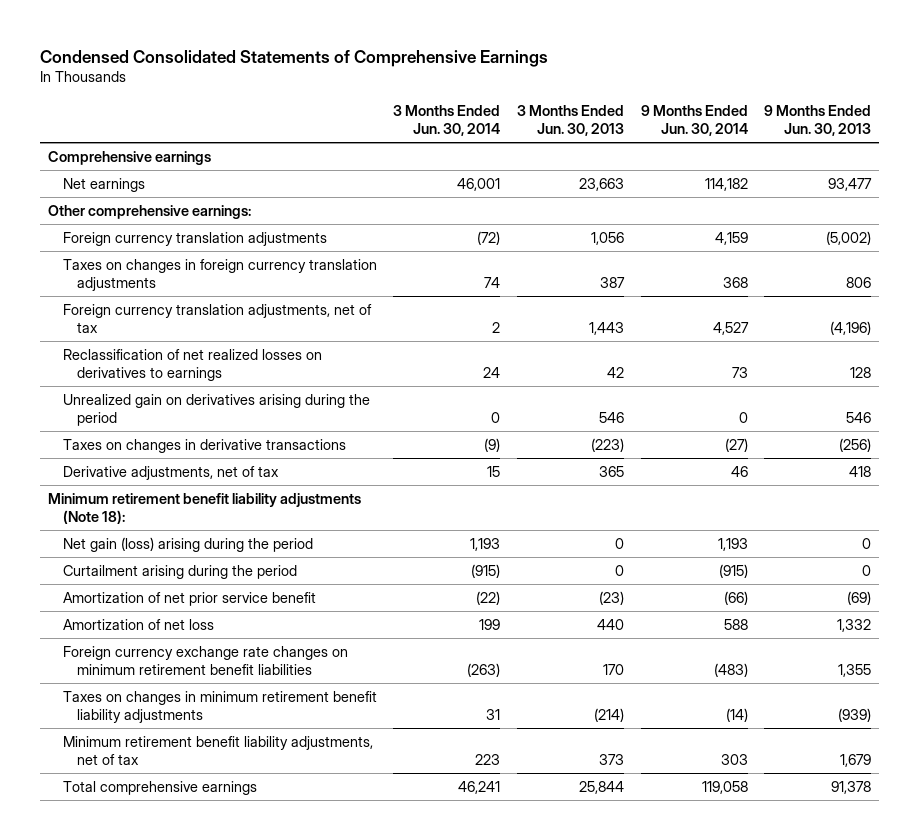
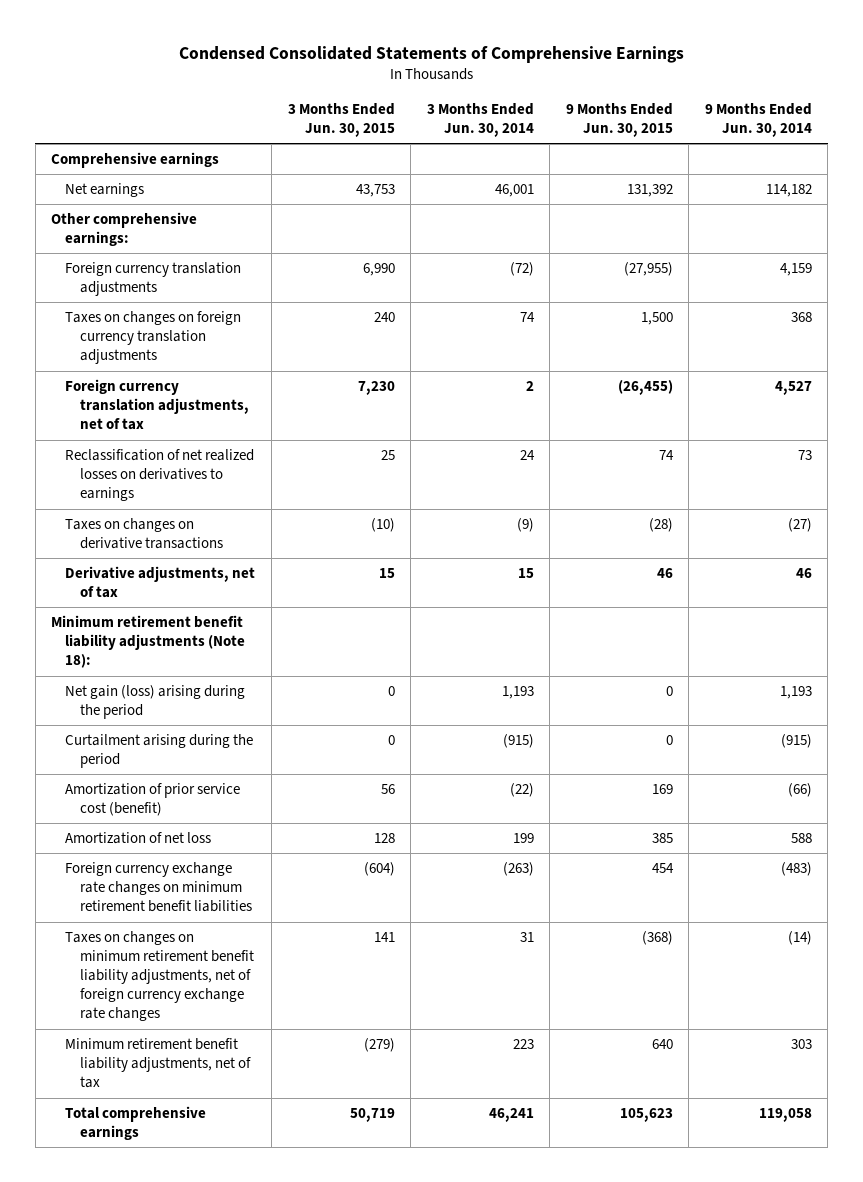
[516,105,624,136] 3 Months Ended Jun. 30, 2013 -> none
[764,105,872,136] 9 Months Ended Jun. 30, 2013 -> none
none -> [287,103,395,138] 3 Months Ended Jun. 30, 2015
none -> [565,103,673,138] 9 Months Ended Jun. 30, 2015
[62,258,377,291] Taxes on changes in foreign currency translation adjustments -> [65,311,242,365] Taxes on changes on foreign currency translation adjustments
[62,393,370,426] Unrealized gain on derivatives arising during the period -> none
[62,438,346,453] Taxes on changes in derivative transactions -> [65,518,223,550] Taxes on changes on derivative transactions
[62,591,316,606] Amortization of net prior service benefit -> [65,783,241,817] Amortization of prior service cost (benefit)
[62,690,377,723] Taxes on changes in minimum retirement benefit liability adjustments -> [65,931,254,1022] Taxes on changes on minimum retirement benefit liability adjustments, net of foreign currency exchange rate changes

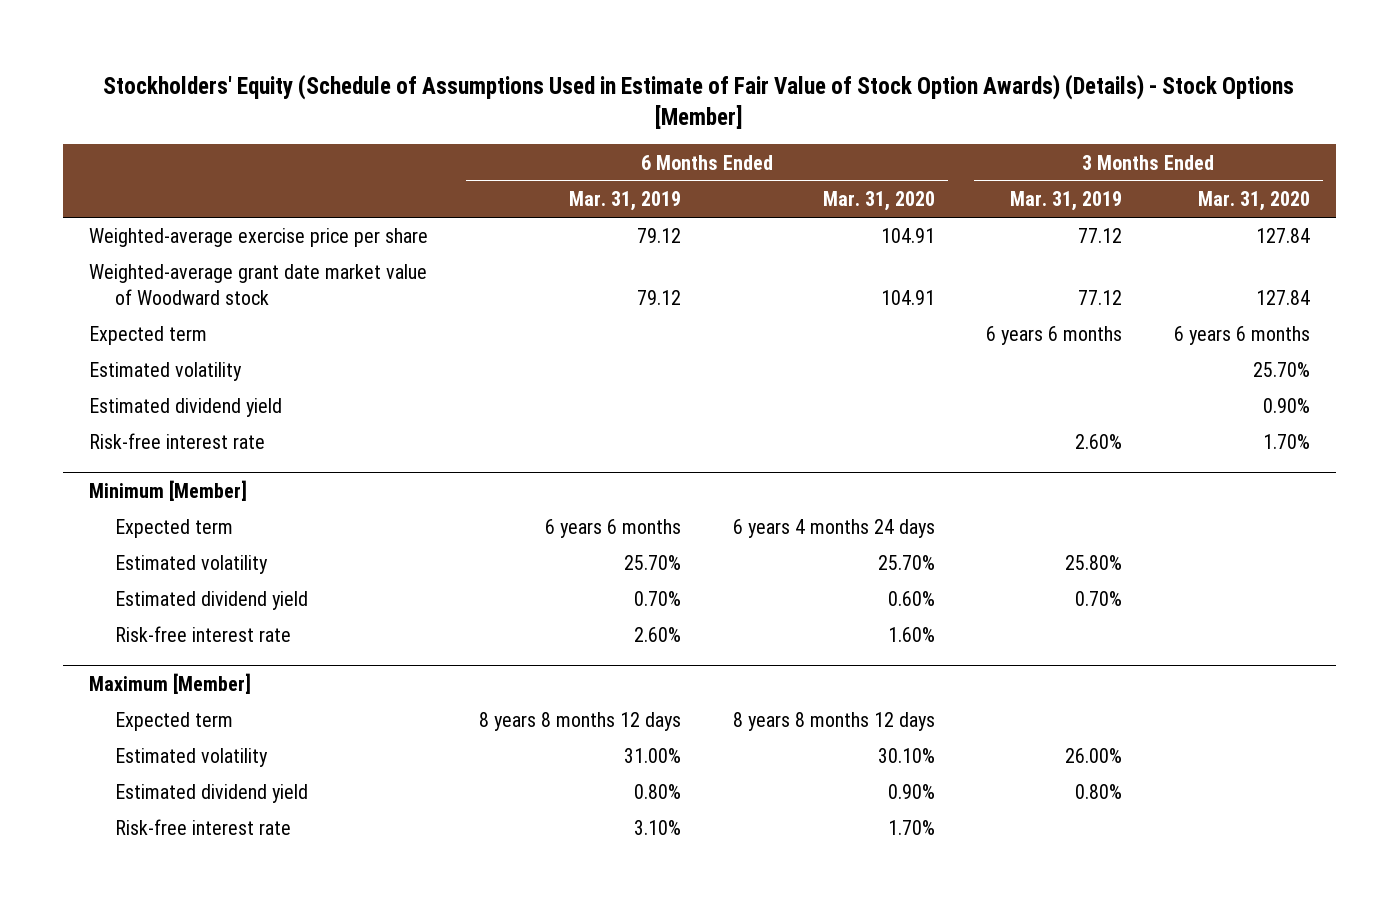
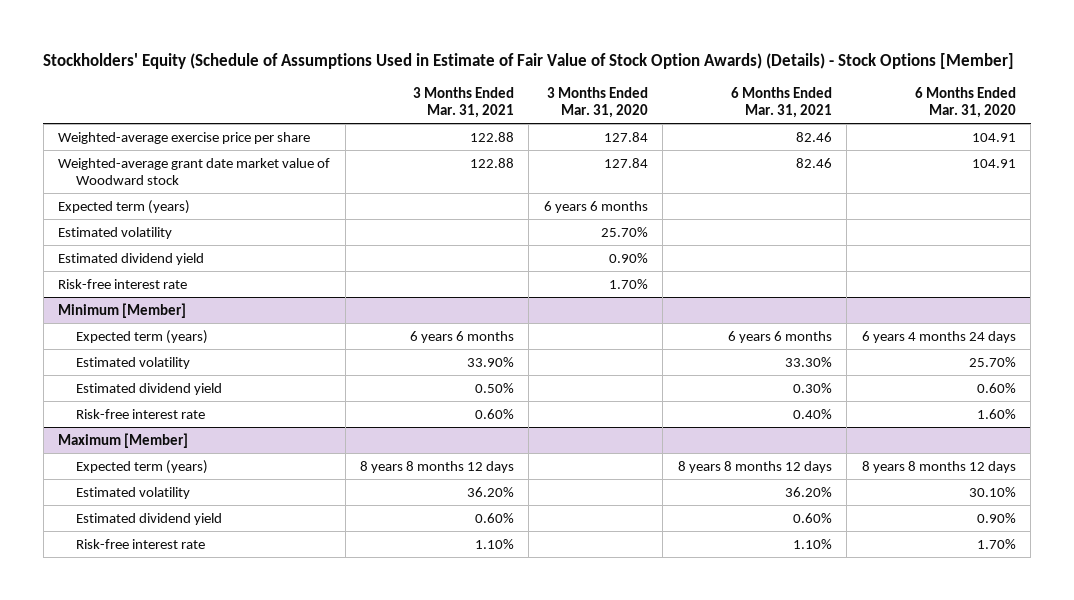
[569,191,682,212] Mar. 31, 2019 -> none
[1010,191,1123,212] Mar. 31, 2019 -> none
none -> [412,87,514,119] 3 Months Ended Mar. 31, 2021
none -> [730,87,832,119] 6 Months Ended Mar. 31, 2021
[88,326,207,346] Expected term -> [58,199,191,214] Expected term (years)
[114,519,233,539] Expected term -> [75,329,208,344] Expected term (years)
[114,712,233,732] Expected term -> [75,459,208,474] Expected term (years)

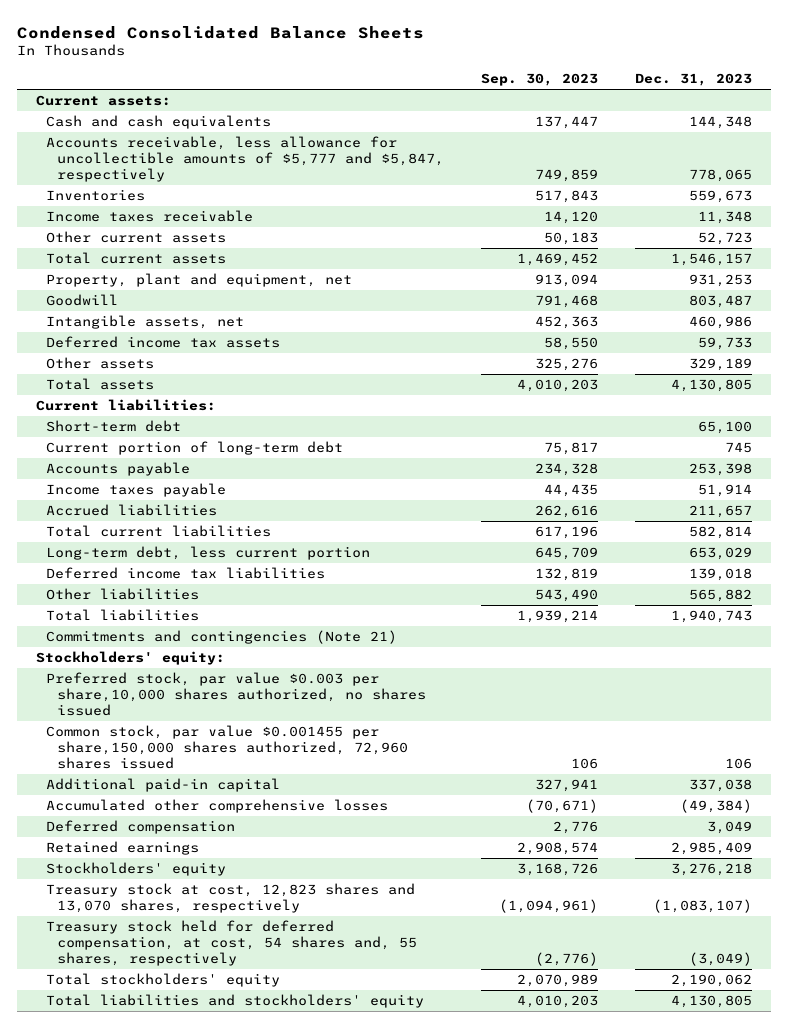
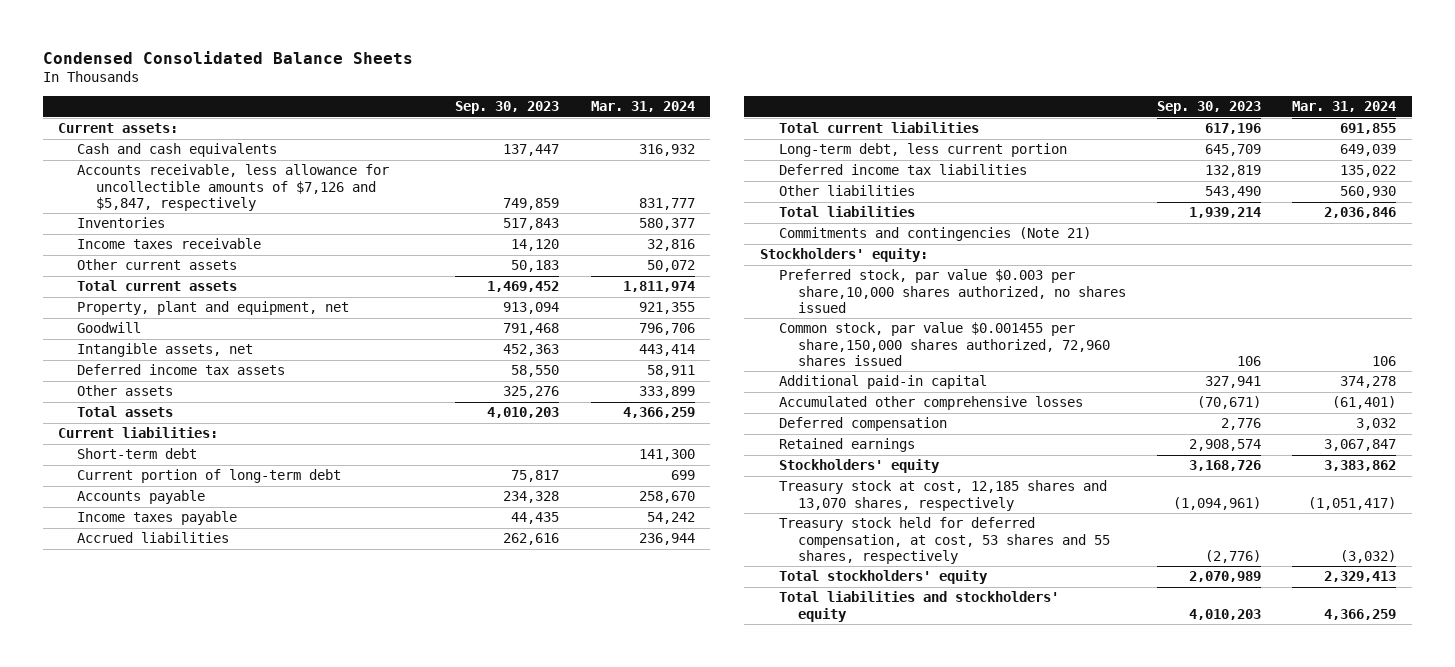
[635,73,753,87] Dec. 31, 2023 -> none
none -> [590,101,695,113] Mar. 31, 2024
[46,136,445,182] Accounts receivable, less allowance for uncollectible amounts of $5,777 and $5,847, respectively -> [77,164,390,211] Accounts receivable, less allowance for uncollectible amounts of $7,126 and $5,847, respectively
[46,883,416,913] Treasury stock at cost, 12,823 shares and 13,070 shares, respectively -> [778,480,1107,511] Treasury stock at cost, 12,185 shares and 13,070 shares, respectively
[46,920,418,966] Treasury stock held for deferred compensation, at cost, 54 shares and, 55 shares, respectively -> [778,517,1110,564] Treasury stock held for deferred compensation, at cost, 53 shares and 55 shares, respectively

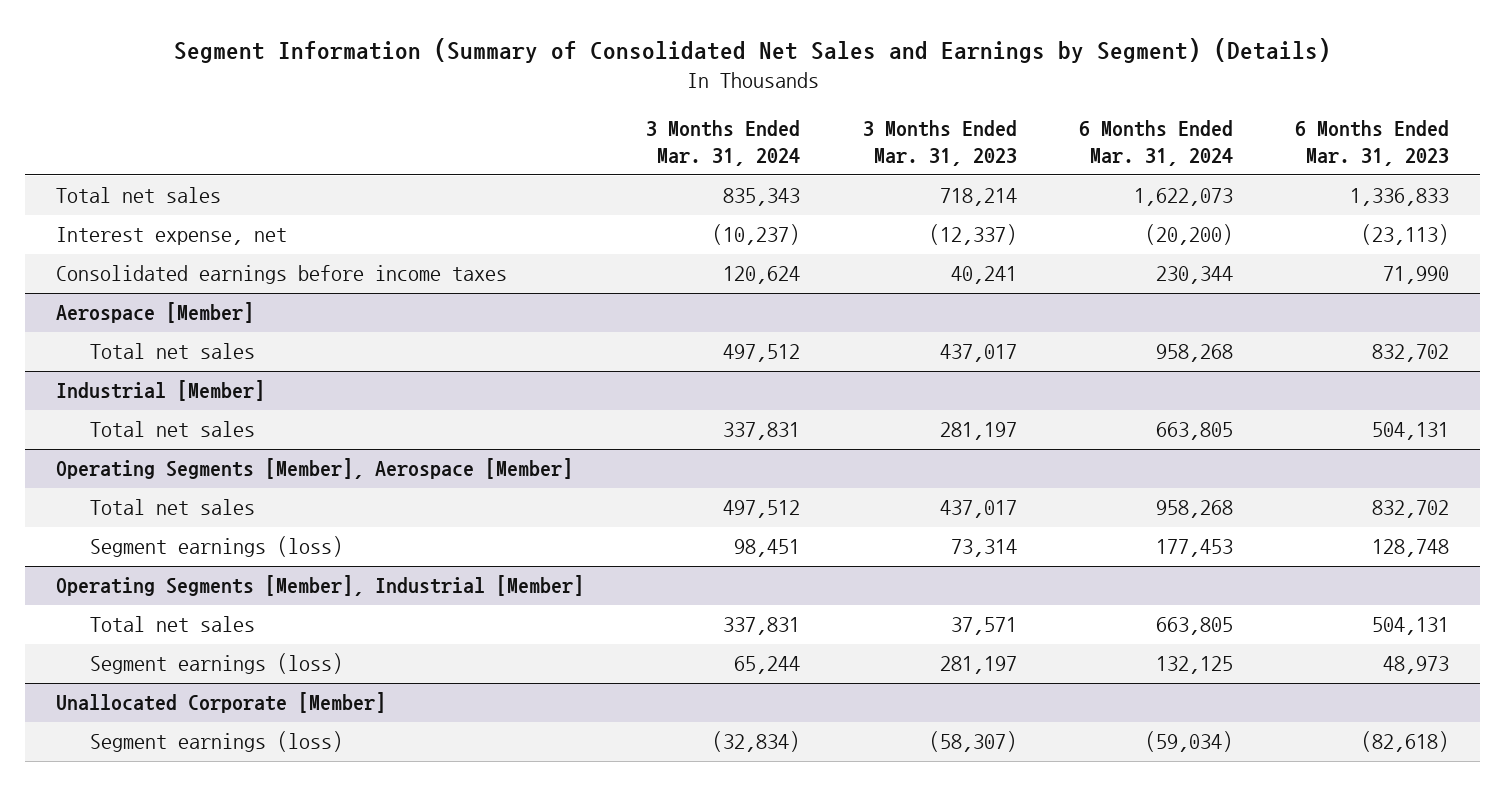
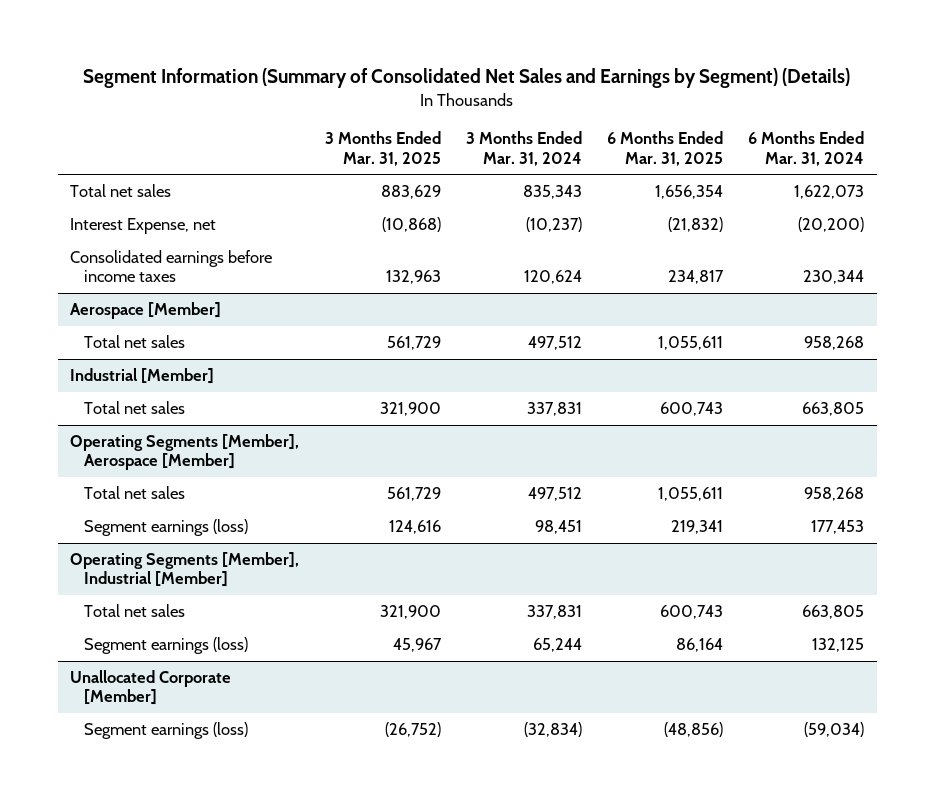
[862,119,1017,167] 3 Months Ended Mar. 31, 2023 -> none
[1295,119,1450,167] 6 Months Ended Mar. 31, 2023 -> none
none -> [324,131,441,166] 3 Months Ended Mar. 31, 2025
none -> [606,131,723,166] 6 Months Ended Mar. 31, 2025
[56,227,288,246] Interest expense, net -> [70,218,217,235] Interest Expense, net

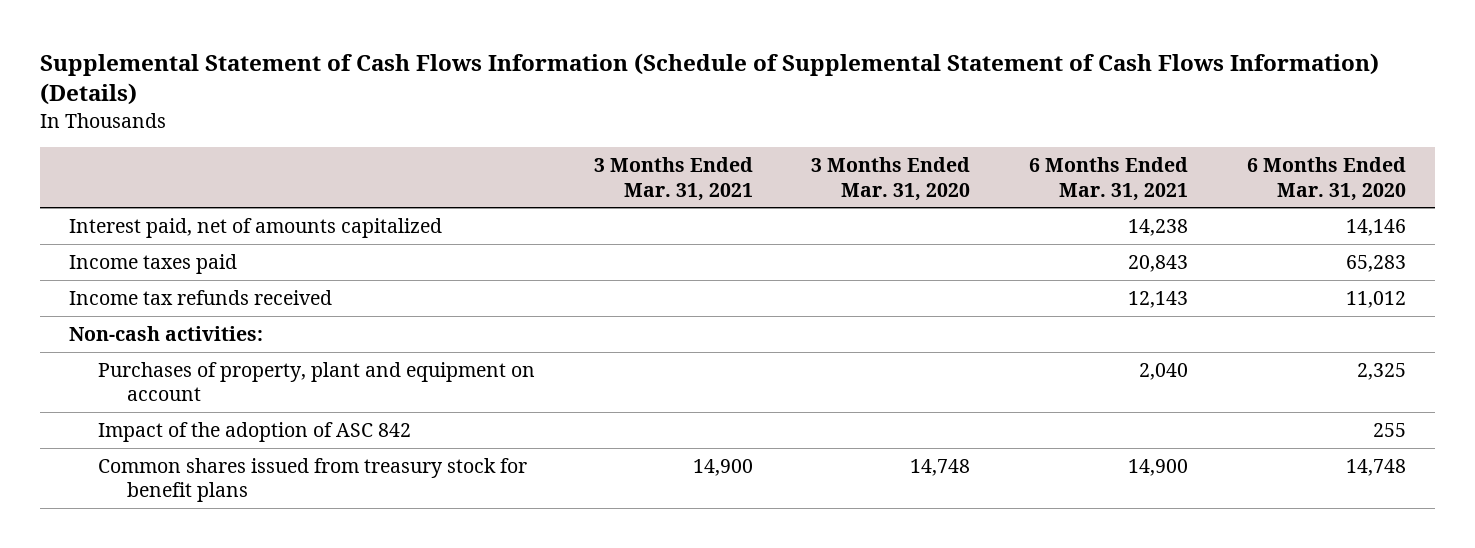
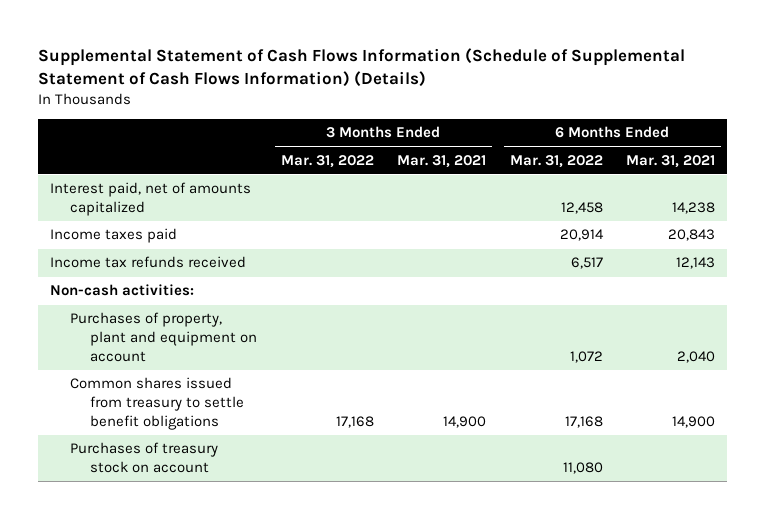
[811,157,971,201] 3 Months Ended Mar. 31, 2020 -> none
[1246,157,1406,201] 6 Months Ended Mar. 31, 2020 -> none
none -> [280,154,374,168] Mar. 31, 2022
none -> [509,154,603,168] Mar. 31, 2022
[98,421,412,442] Impact of the adoption of ASC 842 -> none
[98,457,528,503] Common shares issued from treasury stock for benefit plans -> [69,377,245,430] Common shares issued from treasury to settle benefit obligations
none -> [69,442,218,474] Purchases of treasury stock on account

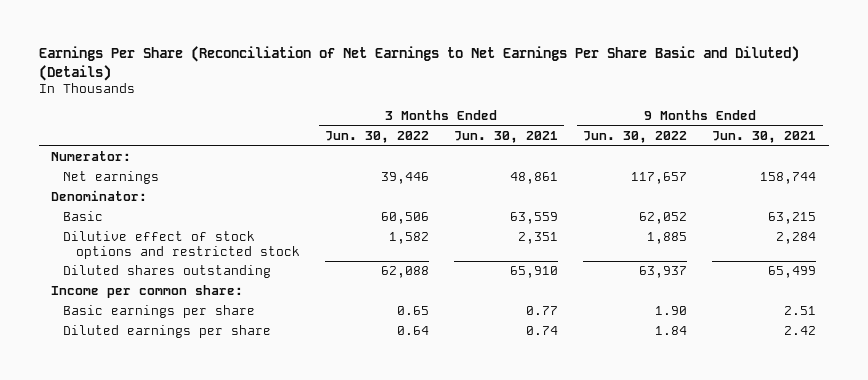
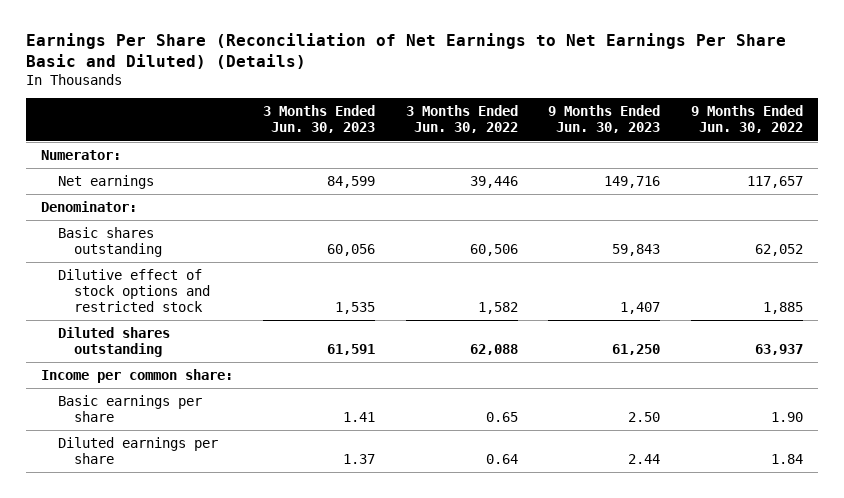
[454,131,559,144] Jun. 30, 2021 -> none
[712,131,817,144] Jun. 30, 2021 -> none
none -> [263,105,376,134] 3 Months Ended Jun. 30, 2023
none -> [548,105,661,134] 9 Months Ended Jun. 30, 2023
[63,211,104,222] Basic -> [57,226,163,258] Basic shares outstanding

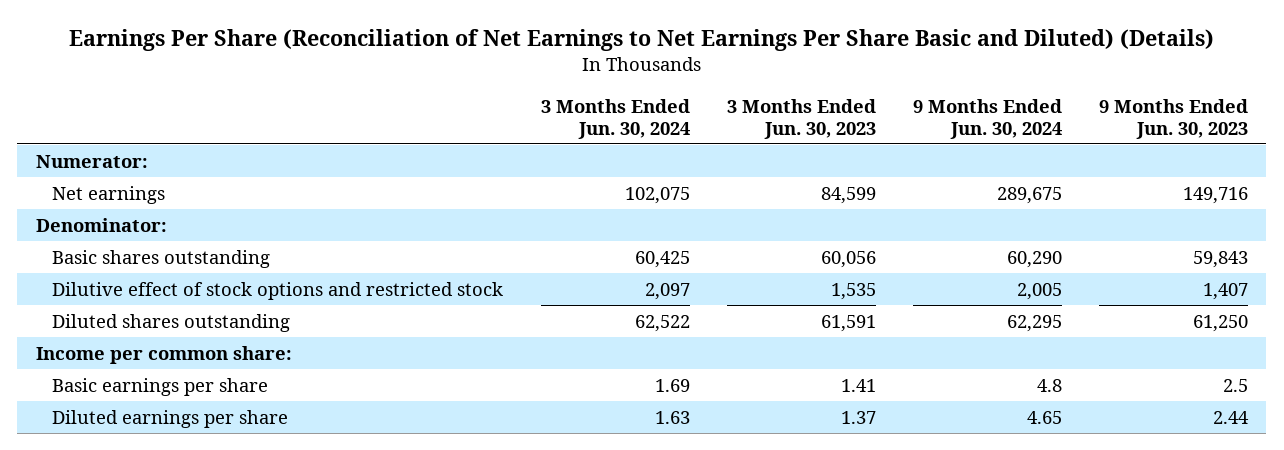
[405,105,518,134] 3 Months Ended Jun. 30, 2022 -> none
[690,105,803,134] 9 Months Ended Jun. 30, 2022 -> none
none -> [540,98,690,139] 3 Months Ended Jun. 30, 2024
none -> [912,98,1062,139] 9 Months Ended Jun. 30, 2024
[628,412,661,423] 2.50 -> [1222,378,1248,392] 2.5

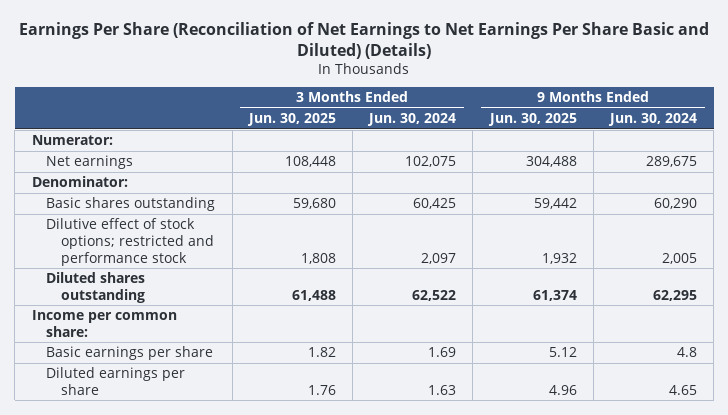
[726,98,876,139] 3 Months Ended Jun. 30, 2023 -> none
[1098,98,1248,139] 9 Months Ended Jun. 30, 2023 -> none
none -> [246,112,336,126] Jun. 30, 2025
none -> [487,112,577,126] Jun. 30, 2025
[52,281,504,300] Dilutive effect of stock options and restricted stock -> [46,218,215,266] Dilutive effect of stock options; restricted and performance stock

